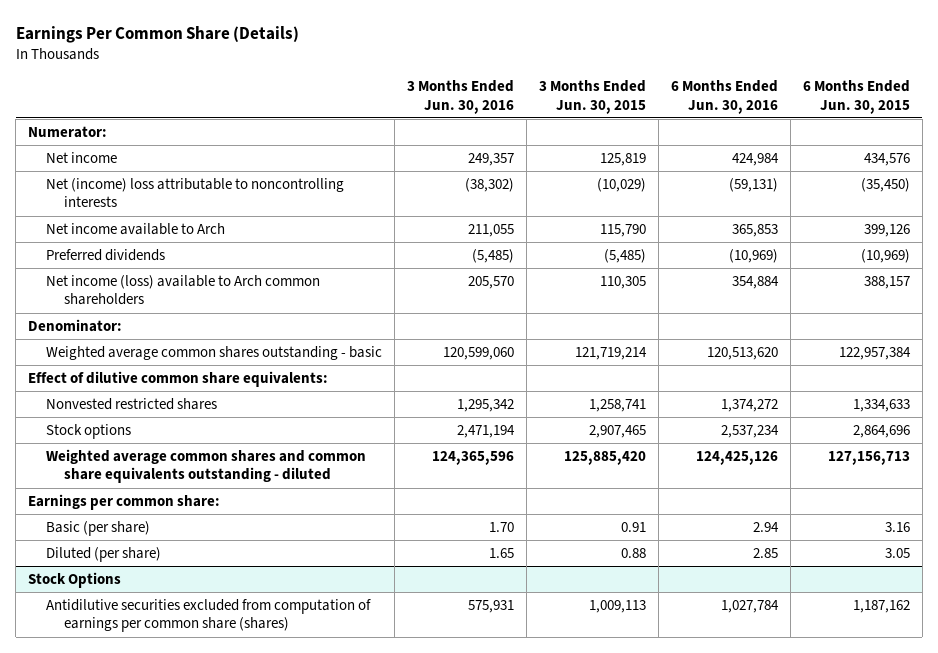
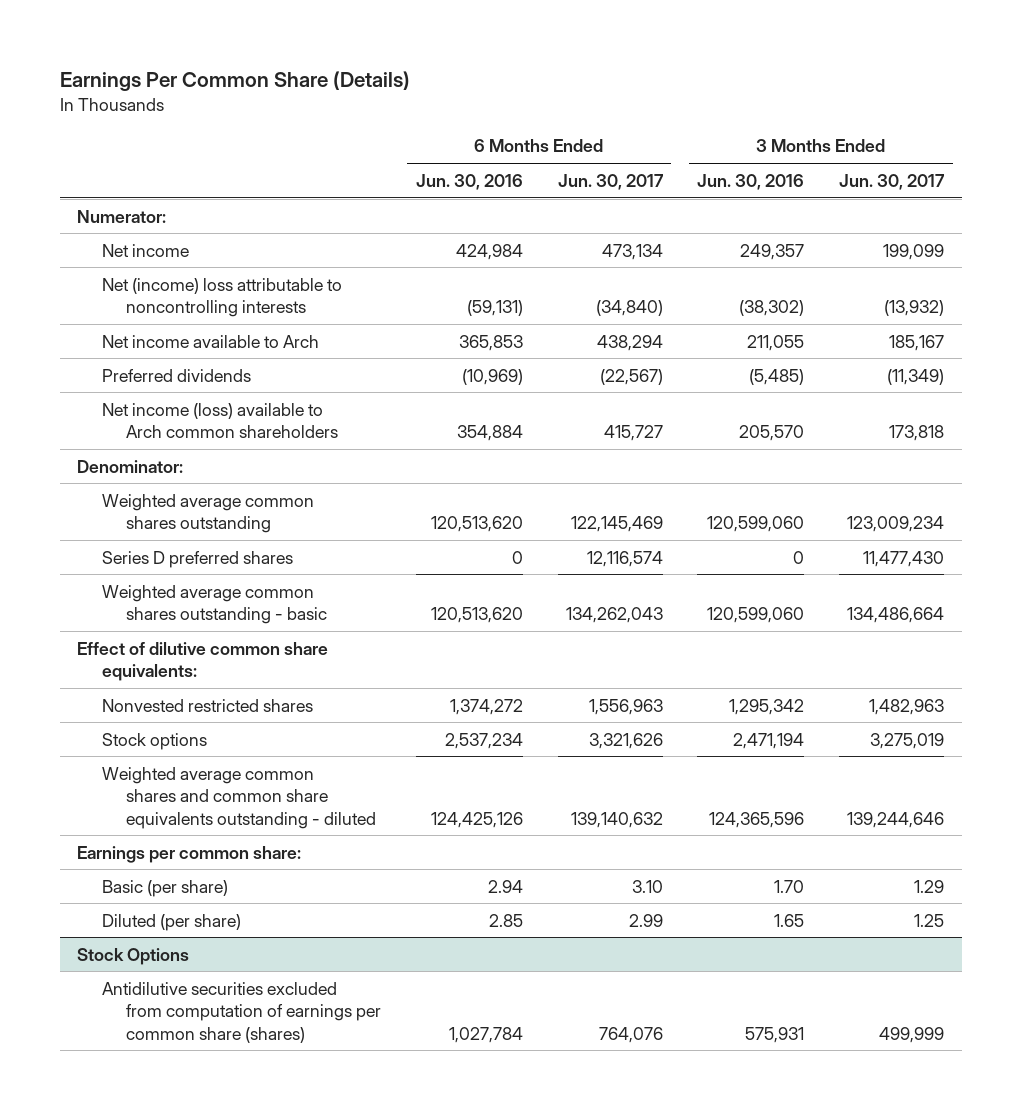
[538,80,646,114] 3 Months Ended Jun. 30, 2015 -> none
[802,80,910,114] 6 Months Ended Jun. 30, 2015 -> none
none -> [557,173,664,190] Jun. 30, 2017
none -> [839,173,946,190] Jun. 30, 2017
none -> [101,493,314,534] Weighted average common shares outstanding
none -> [101,550,293,568] Series D preferred shares

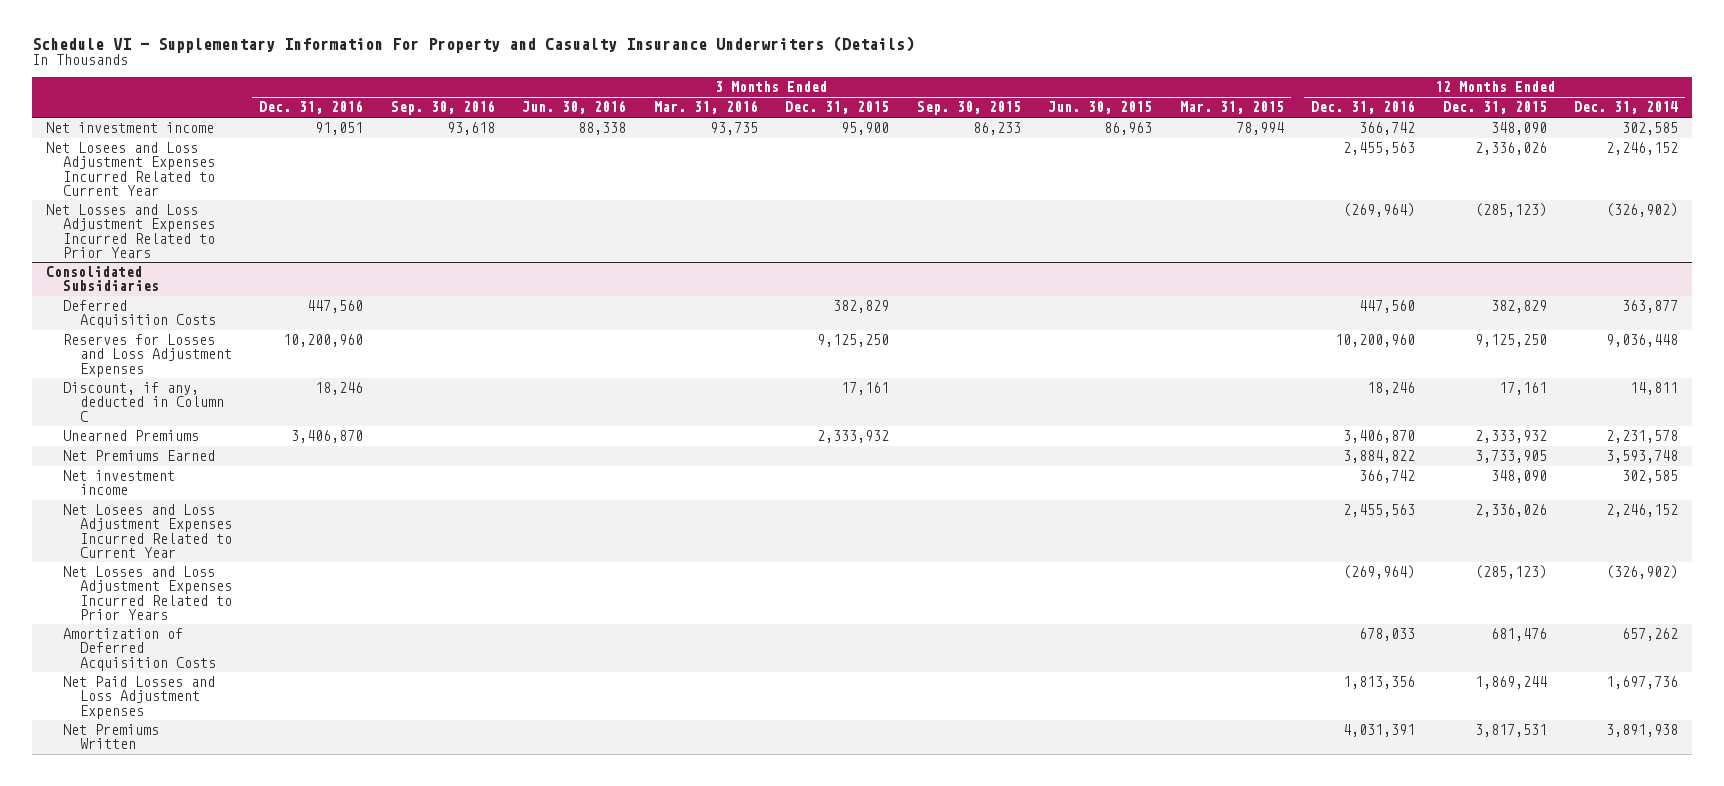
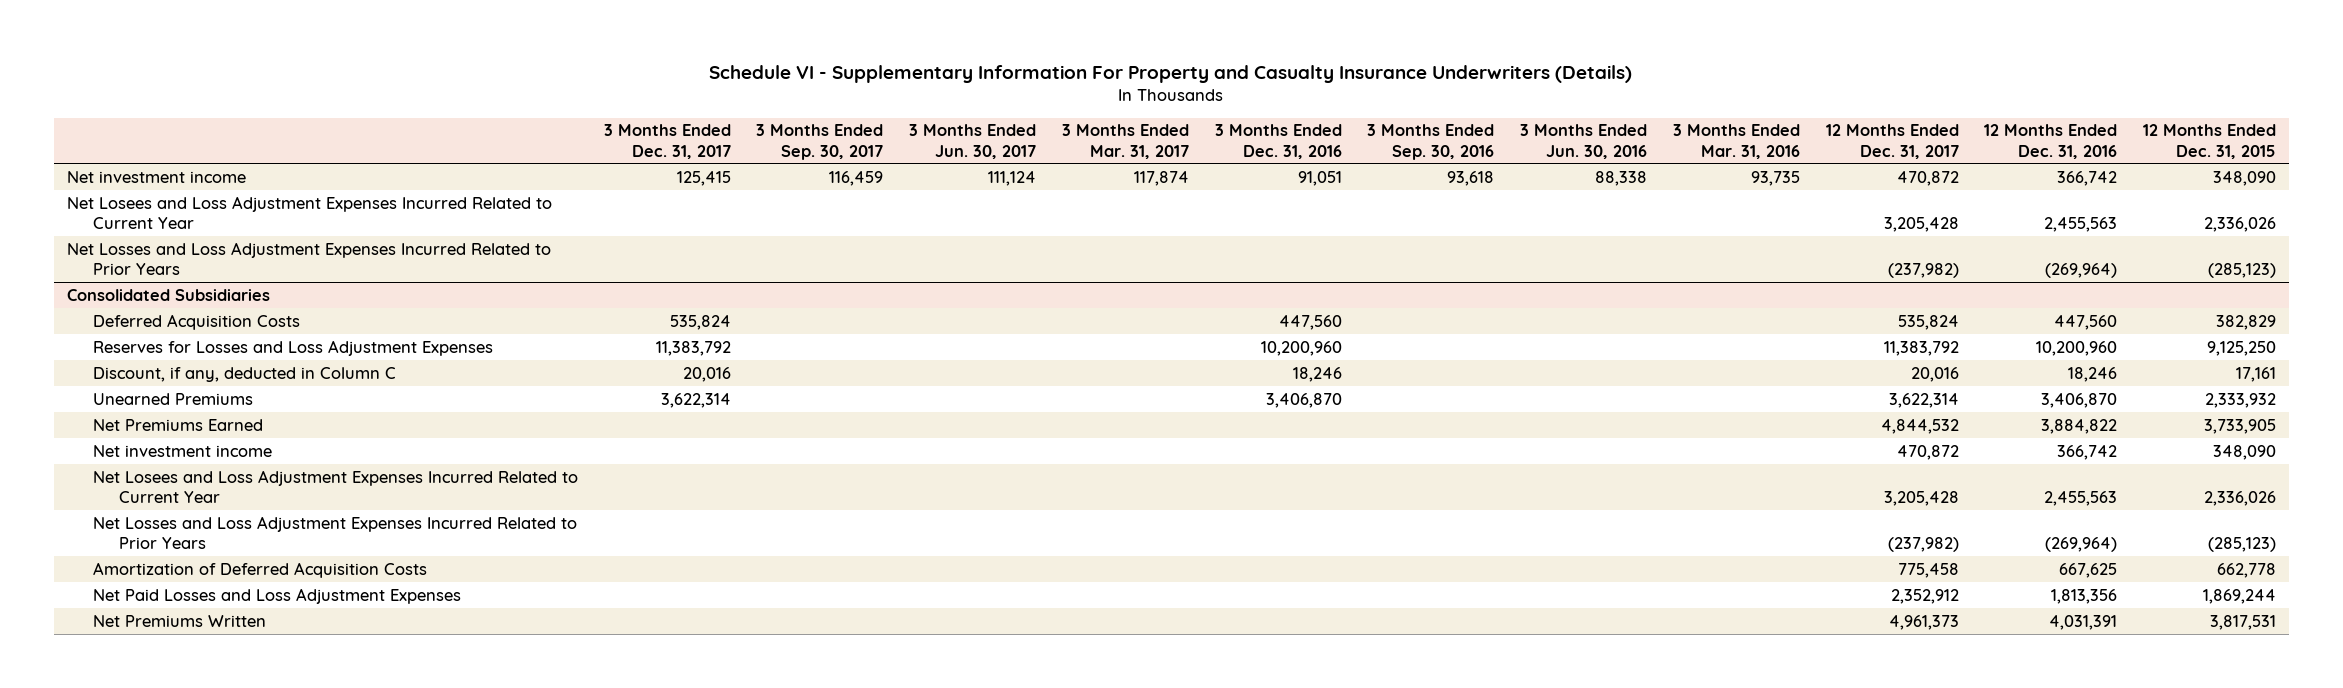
[785,101,890,115] Dec. 31, 2015 -> none
[916,101,1021,116] Sep. 30, 2015 -> none
[1048,101,1153,115] Jun. 30, 2015 -> none
[1179,101,1284,115] Mar. 31, 2015 -> none
[1574,101,1679,115] Dec. 31, 2014 -> none
none -> [603,124,731,159] 3 Months Ended Dec. 31, 2017
none -> [756,124,884,160] 3 Months Ended Sep. 30, 2017
none -> [909,124,1037,159] 3 Months Ended Jun. 30, 2017
none -> [1061,124,1189,159] 3 Months Ended Mar. 31, 2017
none -> [1825,124,1959,159] 12 Months Ended Dec. 31, 2017
[1359,628,1416,642] 678,033 -> [2059,562,2118,578] 667,625
[1490,628,1547,642] 681,476 -> [2217,562,2277,578] 662,778

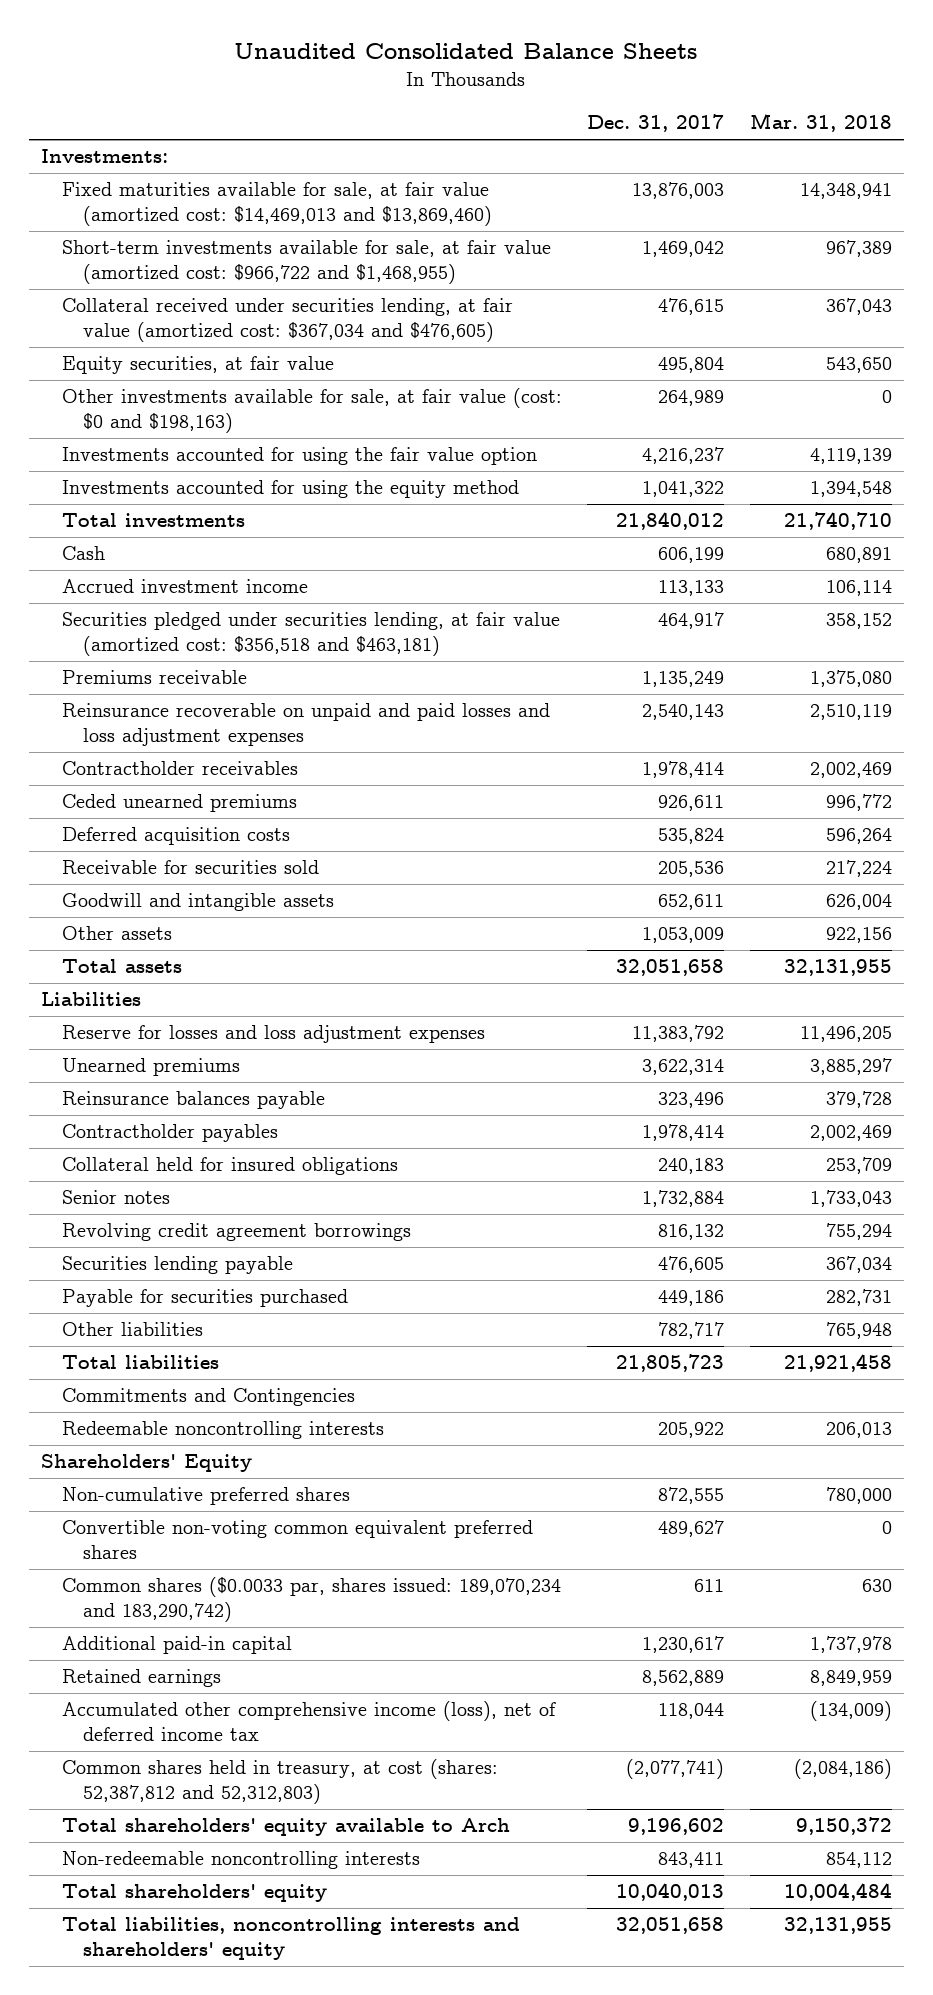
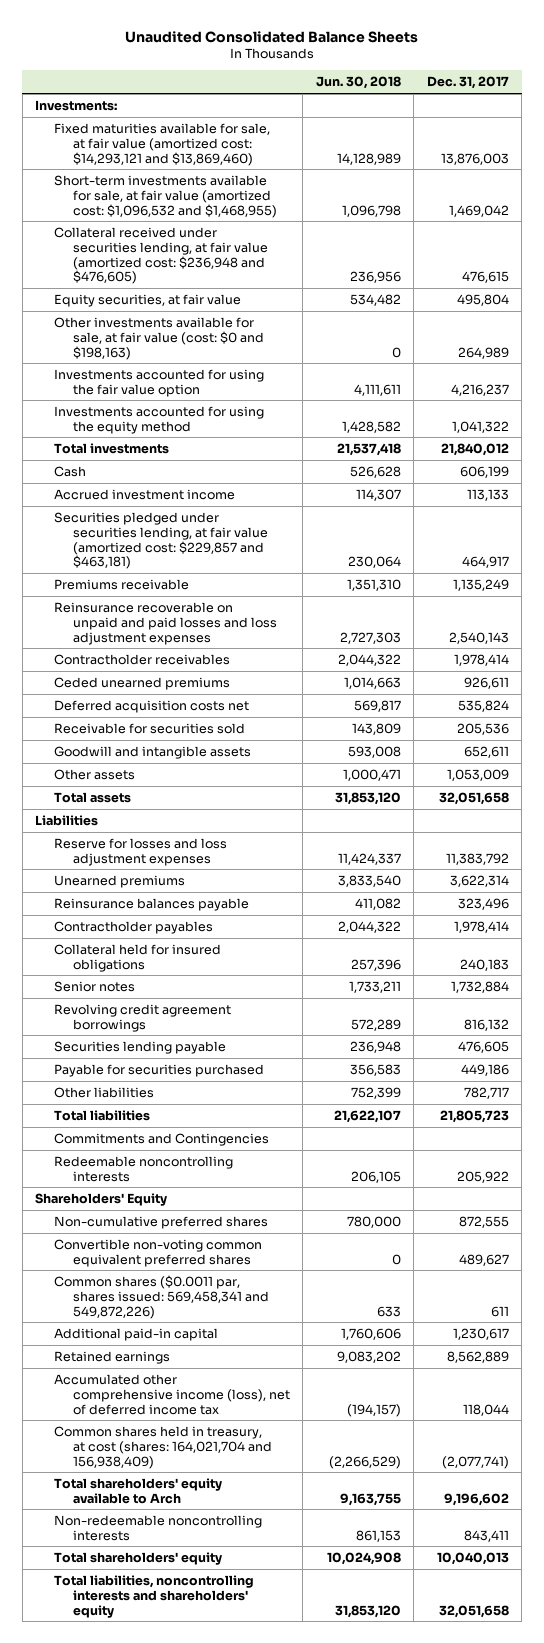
[749,113,892,133] Mar. 31, 2018 -> none
none -> [315,76,401,90] Jun. 30, 2018
[62,182,493,227] Fixed maturities available for sale, at fair value (amortized cost: $14,469,013 and $13,869,460) -> [54,122,271,166] Fixed maturities available for sale, at fair value (amortized cost: $14,293,121 and $13,869,460)
[62,240,552,285] Short-term investments available for sale, at fair value (amortized cost: $966,722 and $1,468,955) -> [54,174,277,218] Short-term investments available for sale, at fair value (amortized cost: $1,096,532 and $1,468,955)
[62,298,514,343] Collateral received under securities lending, at fair value (amortized cost: $367,034 and $476,605) -> [54,226,268,285] Collateral received under securities lending, at fair value (amortized cost: $236,948 and $476,605)
[62,612,561,657] Securities pledged under securities lending, at fair value (amortized cost: $356,518 and $463,181) -> [54,511,268,570] Securities pledged under securities lending, at fair value (amortized cost: $229,857 and $463,181)
[62,827,291,846] Deferred acquisition costs -> [54,699,250,713] Deferred acquisition costs net
[62,1577,562,1623] Common shares ($0.0033 par, shares issued: 189,070,234 and 183,290,742) -> [54,1274,269,1319] Common shares ($0.0011 par, shares issued: 569,458,341 and 549,872,226)
[62,1759,499,1805] Common shares held in treasury, at cost (shares: 52,387,812 and 52,312,803) -> [54,1425,272,1469] Common shares held in treasury, at cost (shares: 164,021,704 and 156,938,409)

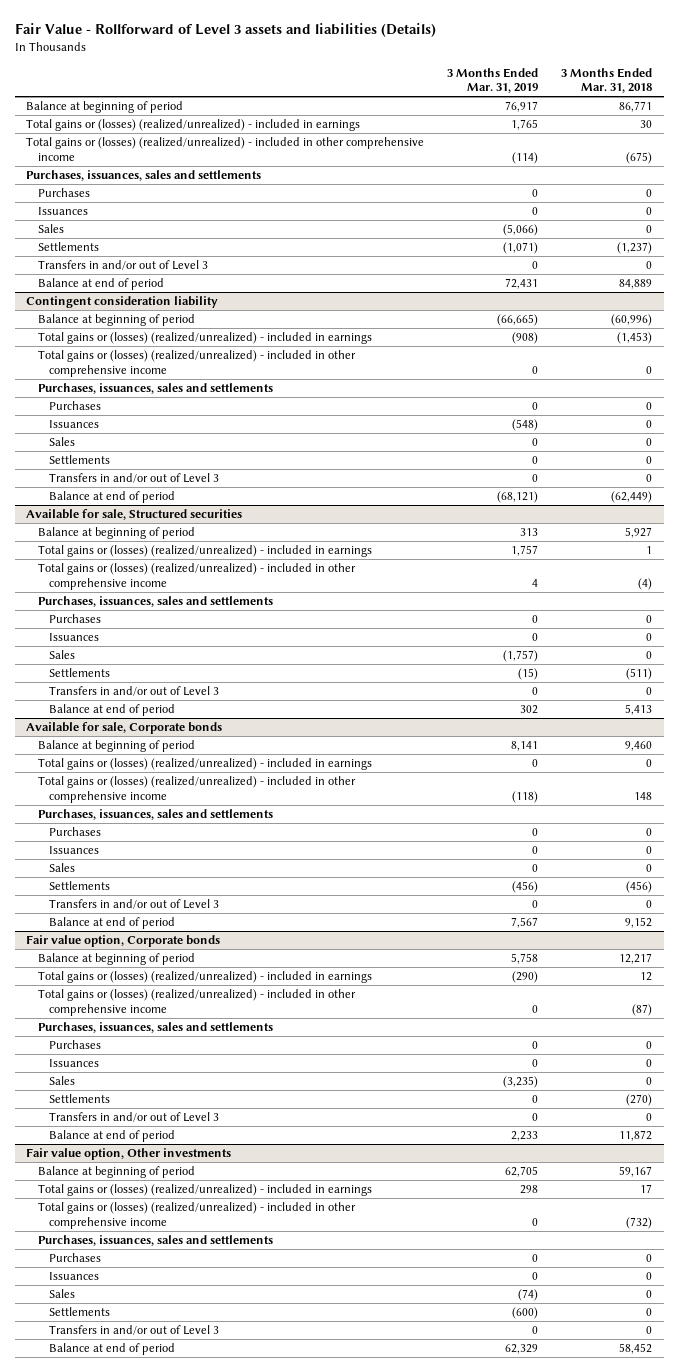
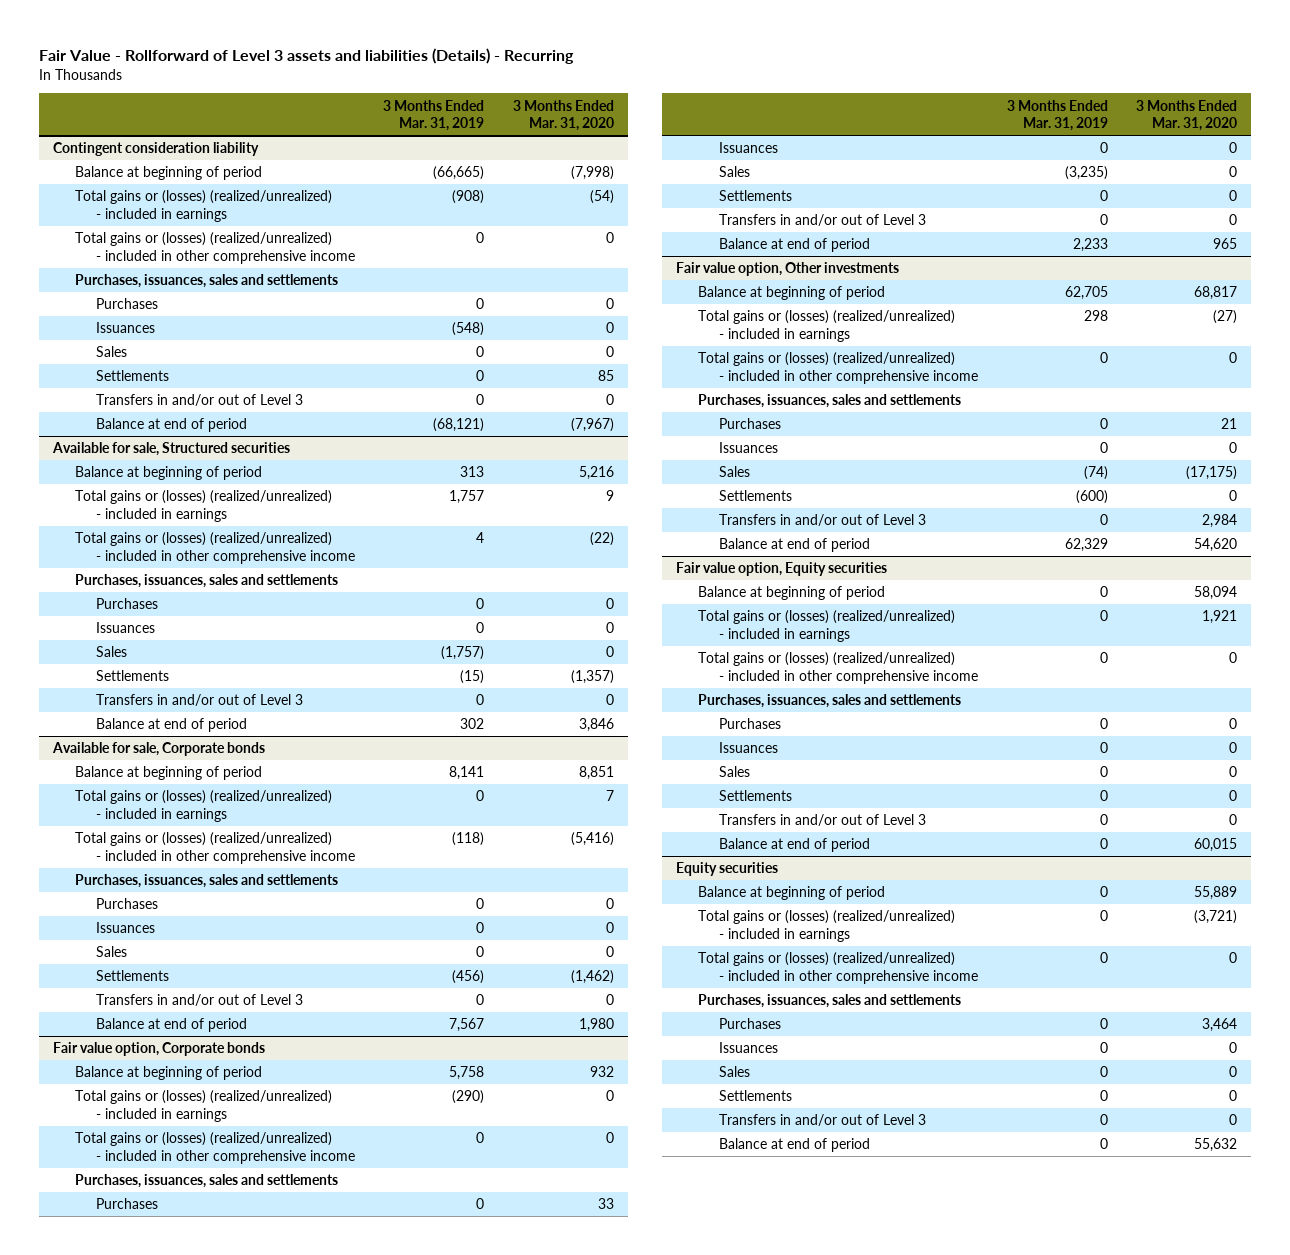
[14,23,436,38] Fair Value - Rollforward of Level 3 assets and liabilities (Details) -> [39,47,575,64] Fair Value - Rollforward of Level 3 assets and liabilities (Details) - Recurring
[561,67,653,94] 3 Months Ended Mar. 31, 2018 -> none
none -> [512,99,614,132] 3 Months Ended Mar. 31, 2020
[26,101,184,114] Balance at beginning of period -> none
[26,119,361,132] Total gains or (losses) (realized/unrealized) - included in earnings -> none
[26,137,425,161] Total gains or (losses) (realized/unrealized) - included in other comprehensive income -> none
[26,170,262,182] Purchases, issuances, sales and settlements -> none
[37,188,90,198] Purchases -> none
[37,207,88,216] Issuances -> none
[37,224,64,234] Sales -> none
[37,242,99,252] Settlements -> none
[37,260,208,271] Transfers in and/or out of Level 3 -> none
[37,278,164,291] Balance at end of period -> none
none -> [676,562,888,577] Fair value option, Equity securities
none -> [697,586,885,601] Balance at beginning of period
none -> [697,610,955,642] Total gains or (losses) (realized/unrealized) - included in earnings
none -> [697,652,979,684] Total gains or (losses) (realized/unrealized) - included in other comprehensive income
none -> [697,694,961,709] Purchases, issuances, sales and settlements
none -> [719,718,782,730] Purchases
none -> [719,742,779,754] Issuances
none -> [719,766,751,778] Sales
none -> [719,790,793,802] Settlements
none -> [719,814,927,827] Transfers in and/or out of Level 3
none -> [719,838,871,853] Balance at end of period
none -> [676,862,779,877] Equity securities
none -> [697,886,885,901] Balance at beginning of period
none -> [697,910,955,942] Total gains or (losses) (realized/unrealized) - included in earnings
none -> [697,952,979,984] Total gains or (losses) (realized/unrealized) - included in other comprehensive income
none -> [697,994,961,1009] Purchases, issuances, sales and settlements
none -> [719,1018,782,1030] Purchases
none -> [719,1042,779,1054] Issuances
none -> [719,1066,751,1078] Sales
none -> [719,1090,793,1102] Settlements
none -> [719,1114,927,1127] Transfers in and/or out of Level 3
none -> [719,1138,871,1153] Balance at end of period

